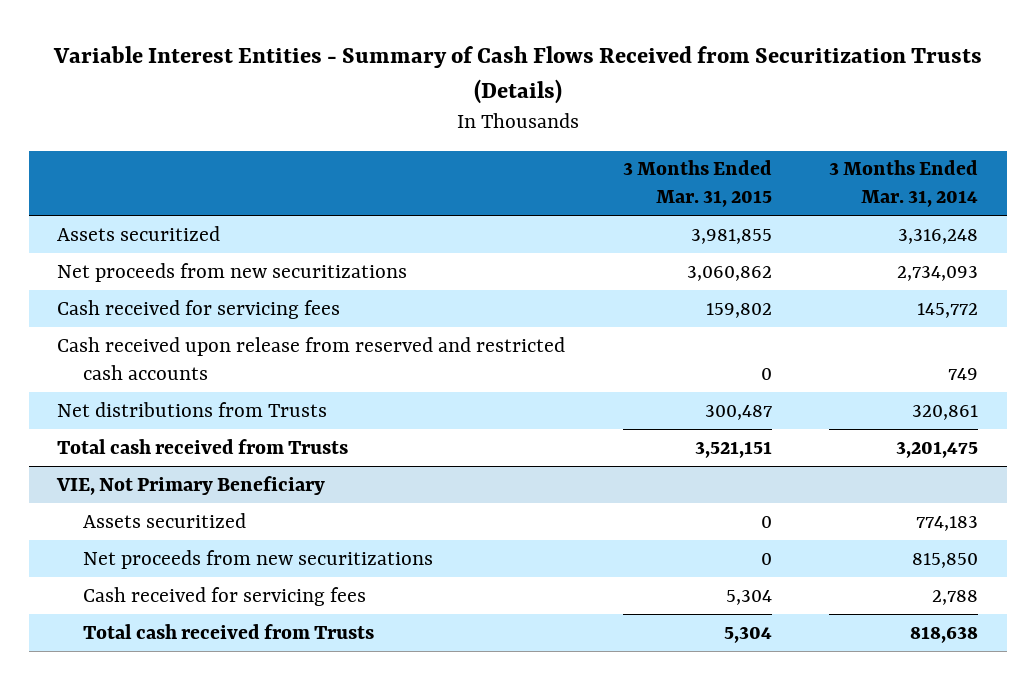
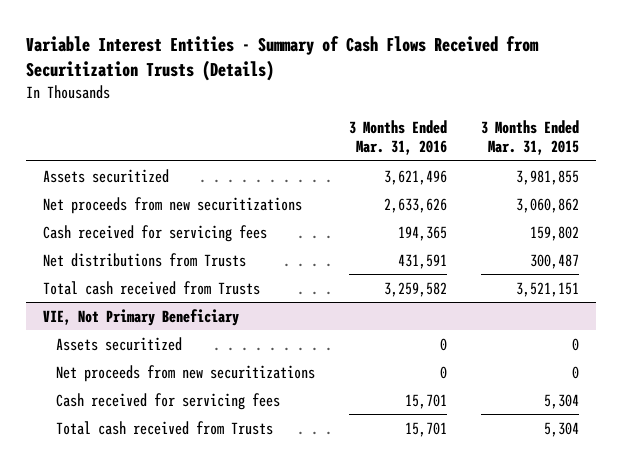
[828,160,978,208] 3 Months Ended Mar. 31, 2014 -> none
none -> [348,120,447,156] 3 Months Ended Mar. 31, 2016
[57,336,566,380] Cash received upon release from reserved and restricted cash accounts -> none

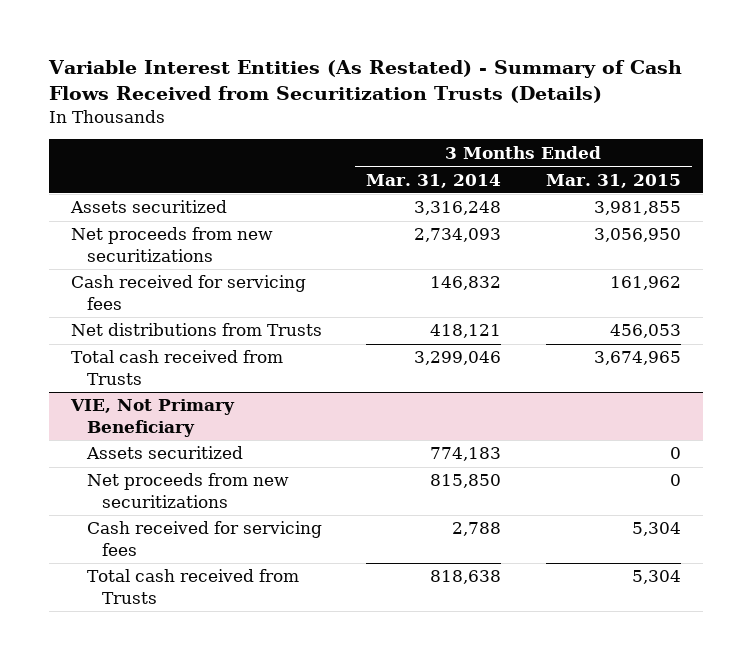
[26,36,540,82] Variable Interest Entities - Summary of Cash Flows Received from Securitization Trusts (Details) -> [47,60,682,104] Variable Interest Entities (As Restated) - Summary of Cash Flows Received from Securitization Trusts (Details)
[348,120,447,156] 3 Months Ended Mar. 31, 2016 -> none
none -> [366,173,502,188] Mar. 31, 2014
[515,197,579,213] 3,060,862 -> [593,228,681,243] 3,056,950
[529,225,579,241] 159,802 -> [609,276,681,291] 161,962
[529,253,579,269] 300,487 -> [609,324,681,339] 456,053
[515,281,579,297] 3,521,151 -> [593,351,681,366] 3,674,965

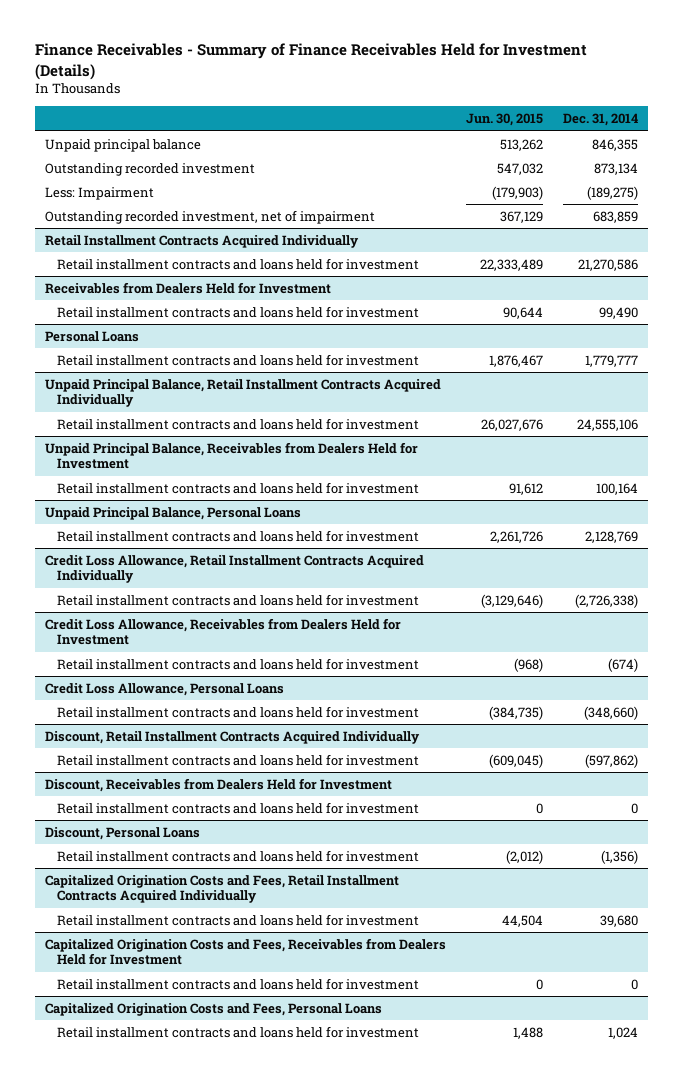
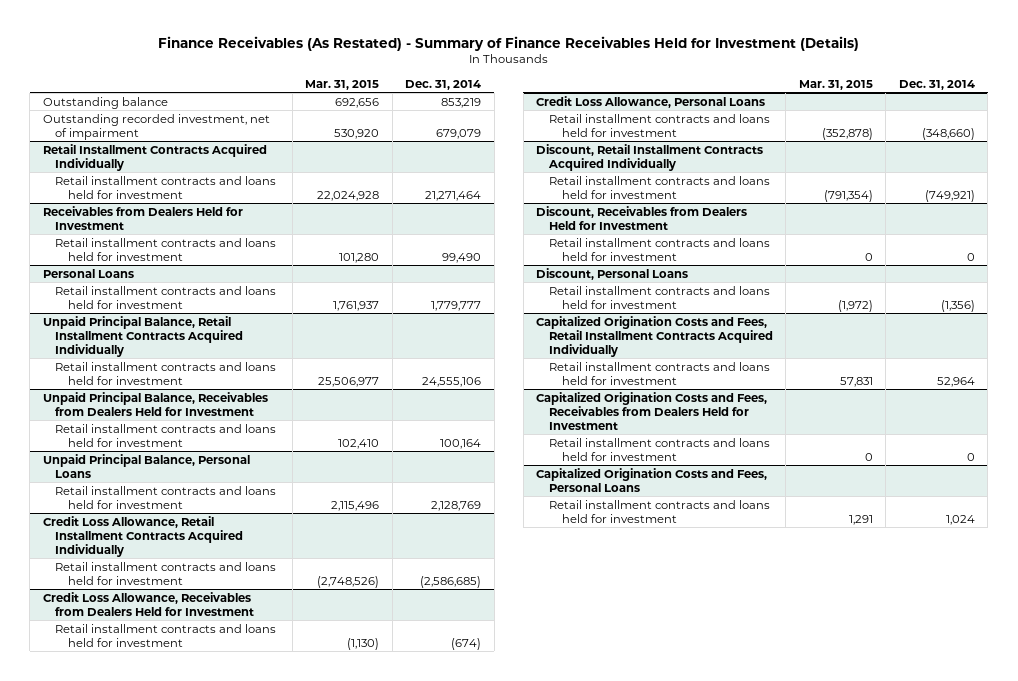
[35,43,588,80] Finance Receivables - Summary of Finance Receivables Held for Investment (Details) -> [157,35,859,51] Finance Receivables (As Restated) - Summary of Finance Receivables Held for Investment (Details)
[466,113,544,127] Jun. 30, 2015 -> none
none -> [305,79,380,90] Mar. 31, 2015
[45,138,202,152] Unpaid principal balance -> none
[45,186,155,200] Less: Impairment -> none
[45,162,256,176] Outstanding recorded investment -> [42,96,168,109] Outstanding balance
[594,162,639,175] 873,134 -> [441,97,482,108] 853,219
[593,210,639,223] 683,859 -> [436,128,482,139] 679,079
[578,258,639,271] 21,270,586 -> [425,190,482,201] 21,271,464
[575,593,639,608] (2,726,338) -> [420,575,482,588] (2,586,685)
[585,753,639,768] (597,862) -> [924,189,975,202] (749,921)
[600,914,639,927] 39,680 -> [936,376,975,387] 52,964

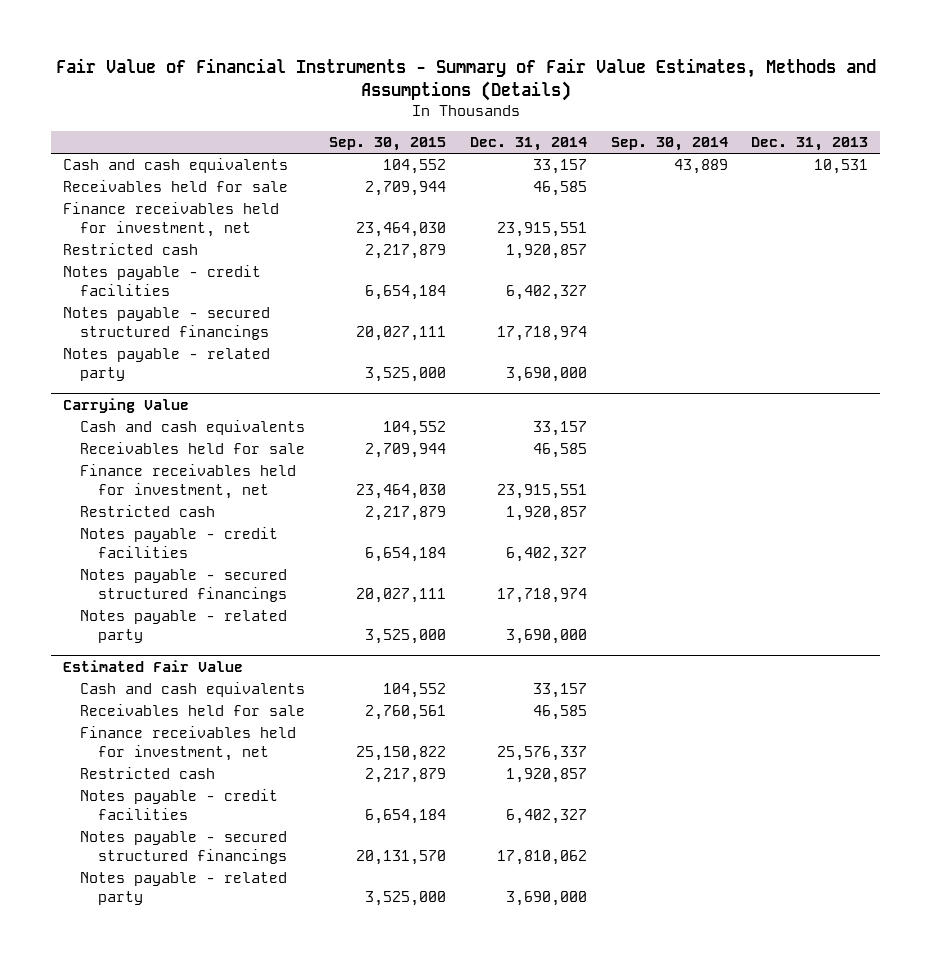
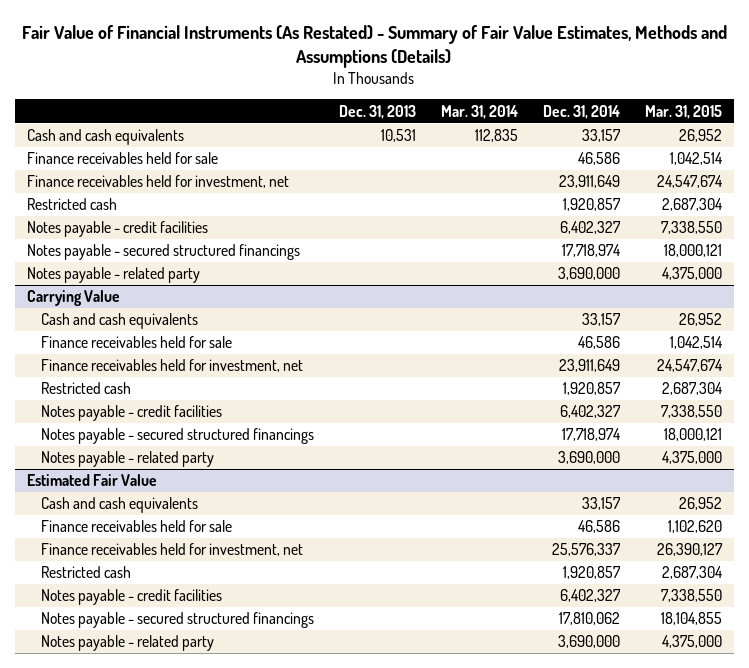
[55,58,876,102] Fair Value of Financial Instruments - Summary of Fair Value Estimates, Methods and Assumptions (Details) -> [22,24,728,68] Fair Value of Financial Instruments (As Restated) - Summary of Fair Value Estimates, Methods and Assumptions (Details)
[328,137,446,152] Sep. 30, 2015 -> none
[610,137,728,152] Sep. 30, 2014 -> none
none -> [441,104,519,119] Mar. 31, 2014
none -> [644,104,722,119] Mar. 31, 2015
[62,180,288,193] Receivables held for sale -> [27,152,219,165] Finance receivables held for sale
[532,181,587,197] 46,585 -> [578,152,621,166] 46,586
[496,221,587,237] 23,915,551 -> [559,175,621,189] 23,911,649
[80,442,306,455] Receivables held for sale -> [41,336,233,349] Finance receivables held for sale
[532,443,587,459] 46,585 -> [578,336,621,350] 46,586
[496,483,587,499] 23,915,551 -> [559,359,621,373] 23,911,649
[80,704,306,717] Receivables held for sale -> [41,520,233,533] Finance receivables held for sale
[532,705,587,721] 46,585 -> [578,520,621,534] 46,586

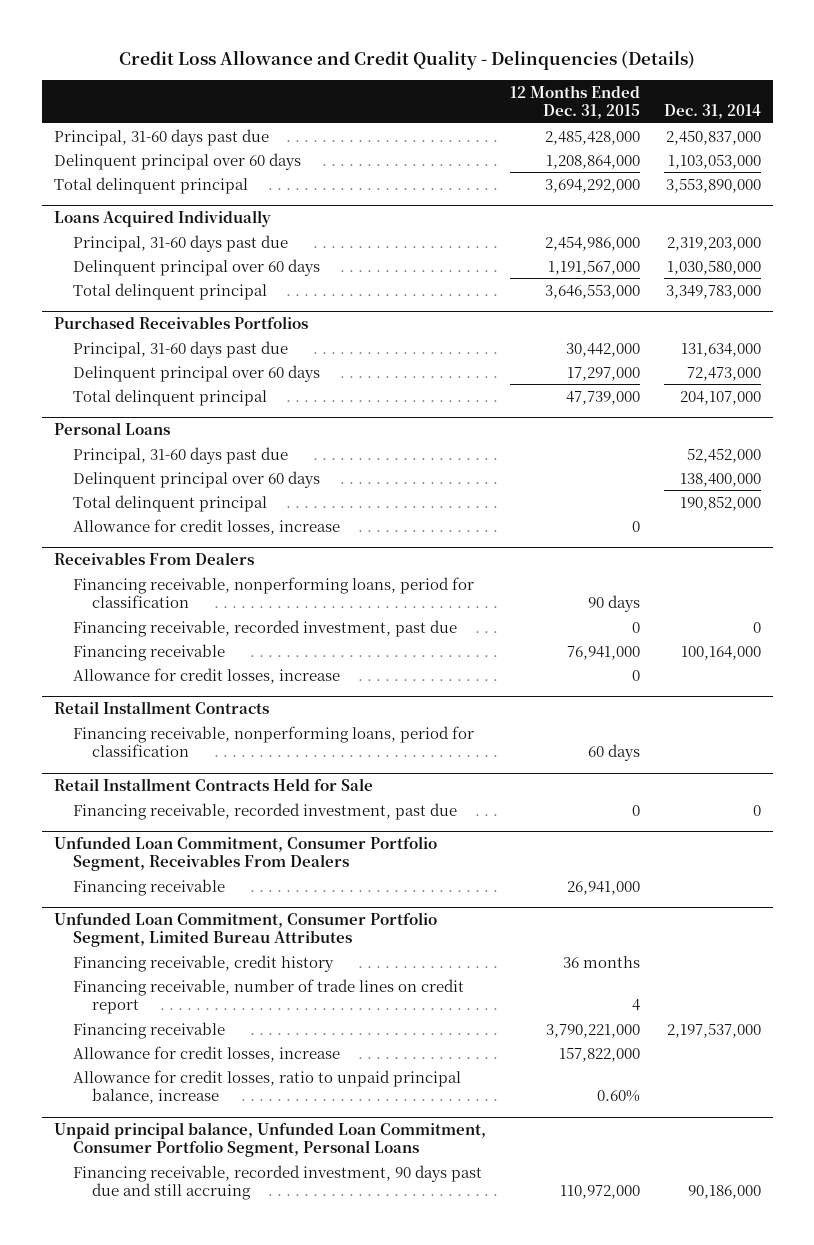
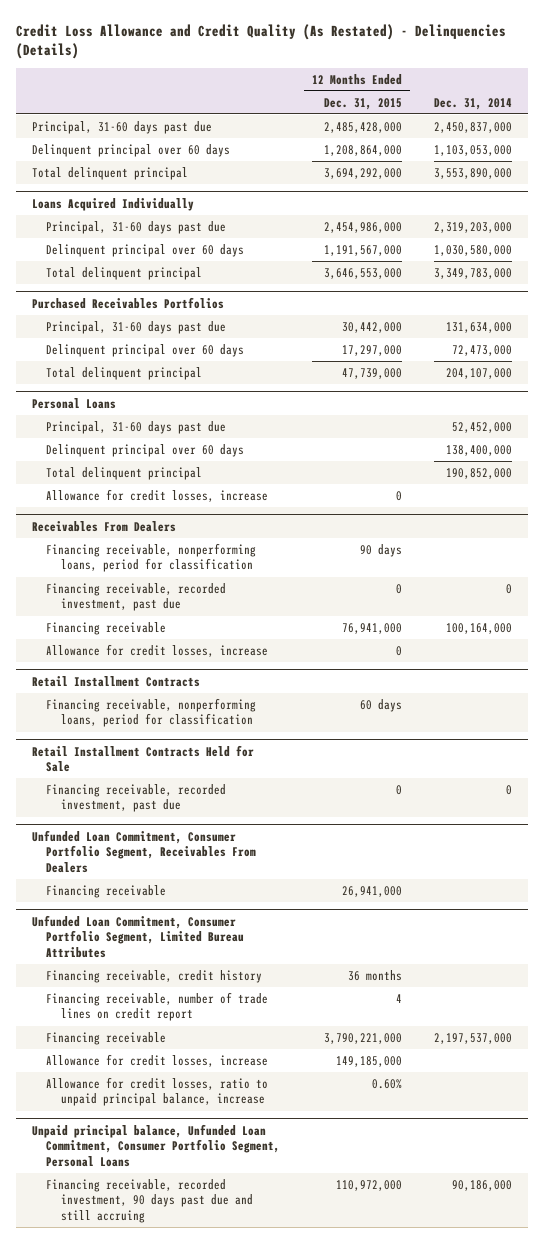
[119,49,696,70] Credit Loss Allowance and Credit Quality - Delinquencies (Details) -> [16,23,507,60] Credit Loss Allowance and Credit Quality (As Restated) - Delinquencies (Details)
[558,1046,640,1062] 157,822,000 -> [336,1055,403,1067] 149,185,000

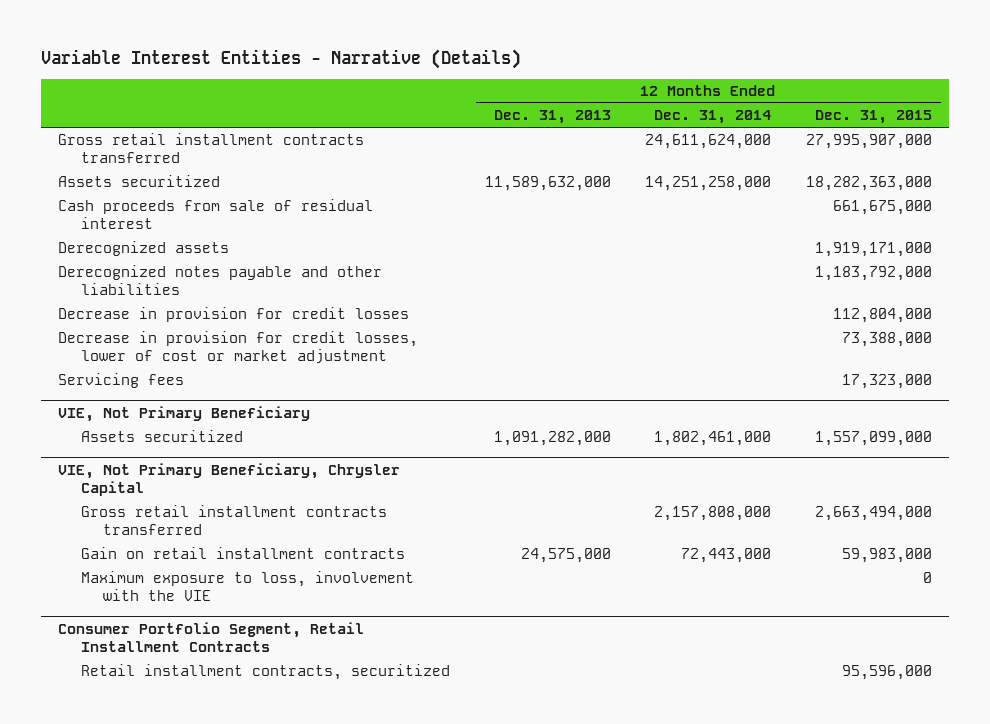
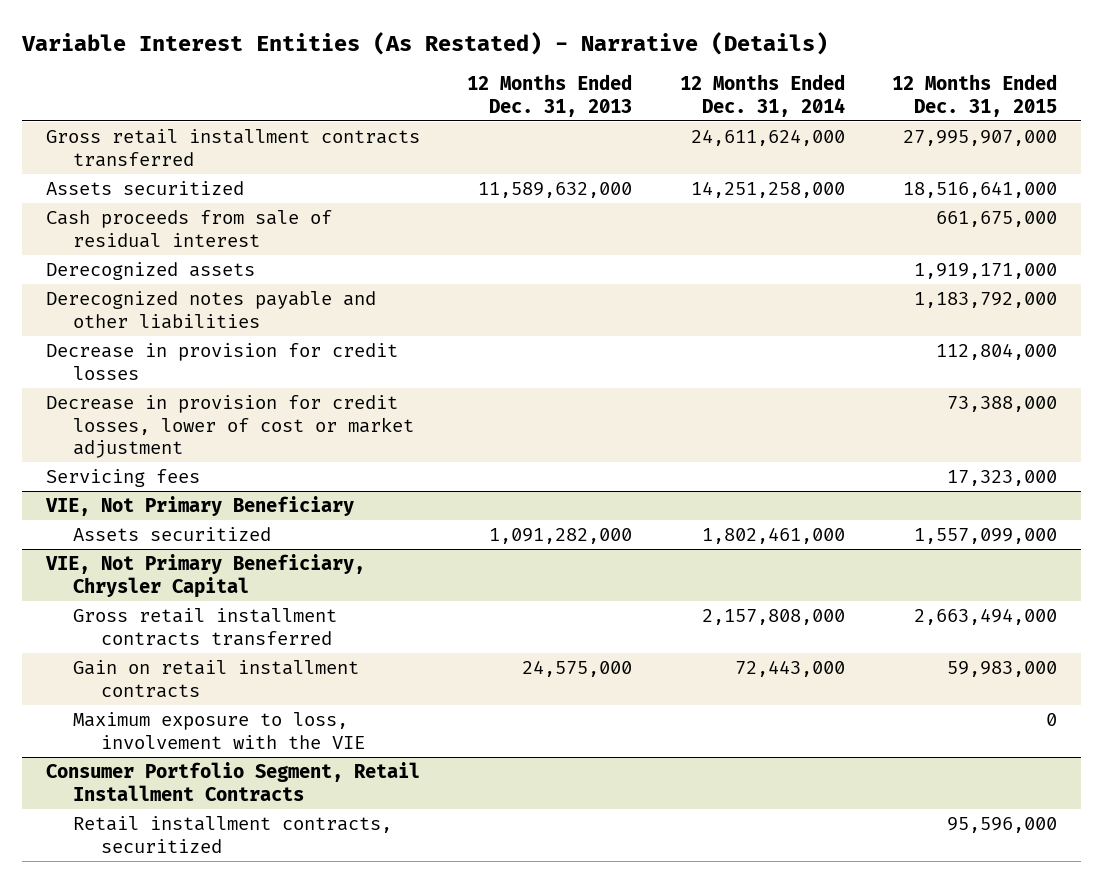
[40,48,521,69] Variable Interest Entities - Narrative (Details) -> [20,31,828,55] Variable Interest Entities (As Restated) - Narrative (Details)
[805,176,932,192] 18,282,363,000 -> [903,181,1058,199] 18,516,641,000

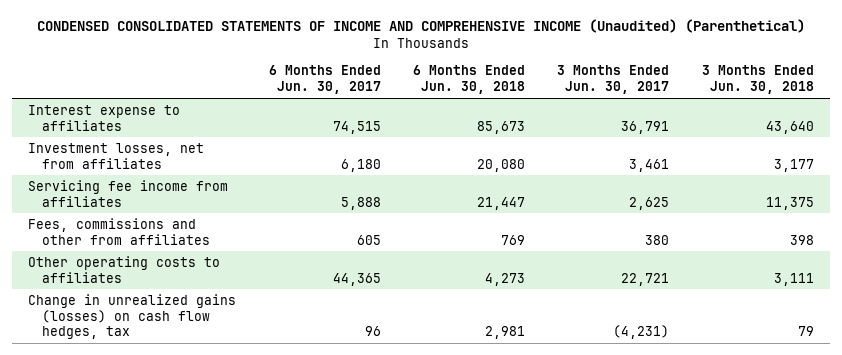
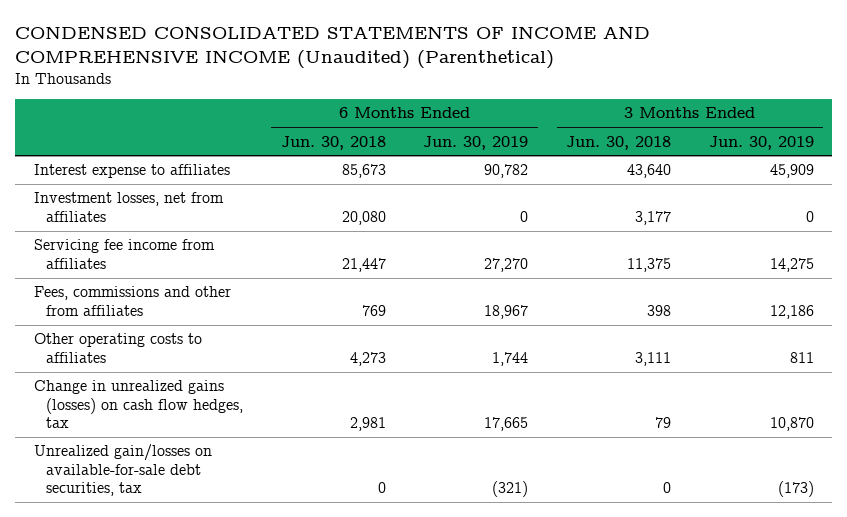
[268,65,381,95] 6 Months Ended Jun. 30, 2017 -> none
[557,65,670,95] 3 Months Ended Jun. 30, 2017 -> none
none -> [423,135,529,150] Jun. 30, 2019
none -> [708,135,814,150] Jun. 30, 2019
none -> [33,444,212,497] Unrealized gain/losses on available-for-sale debt securities, tax

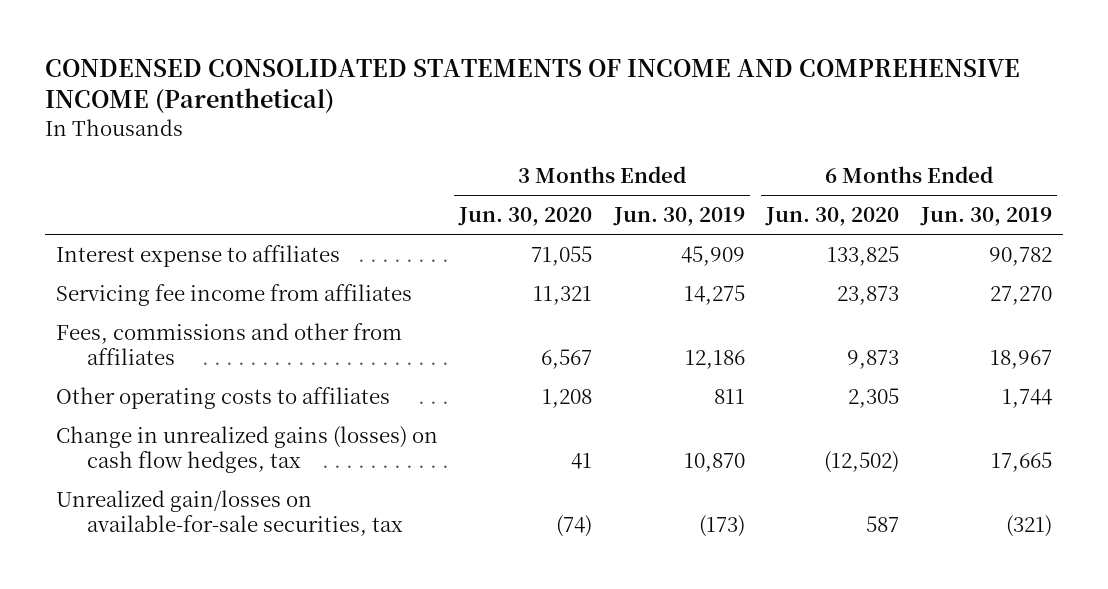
[14,25,650,69] CONDENSED CONSOLIDATED STATEMENTS OF INCOME AND COMPREHENSIVE INCOME (Unaudited) (Parenthetical) -> [45,58,1021,114] CONDENSED CONSOLIDATED STATEMENTS OF INCOME AND COMPREHENSIVE INCOME (Parenthetical)
[280,135,386,150] Jun. 30, 2018 -> none
[565,135,671,150] Jun. 30, 2018 -> none
none -> [458,207,593,227] Jun. 30, 2020
none -> [765,207,900,227] Jun. 30, 2020
[33,192,224,222] Investment losses, net from affiliates -> none
[33,444,212,497] Unrealized gain/losses on available-for-sale debt securities, tax -> [55,490,403,536] Unrealized gain/losses on available-for-sale securities, tax

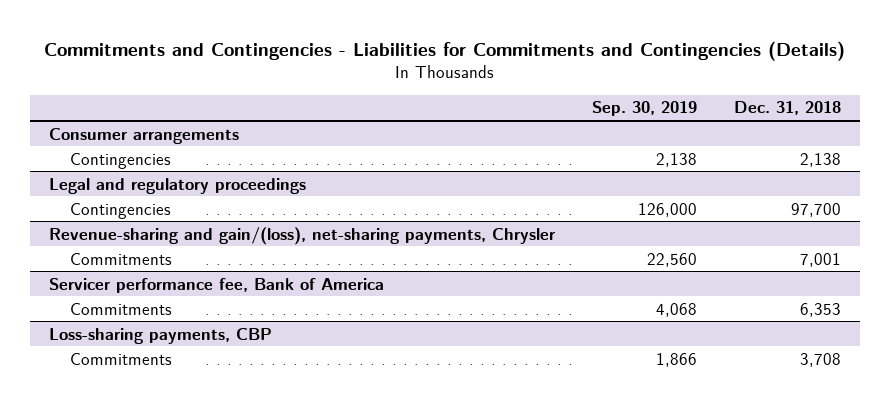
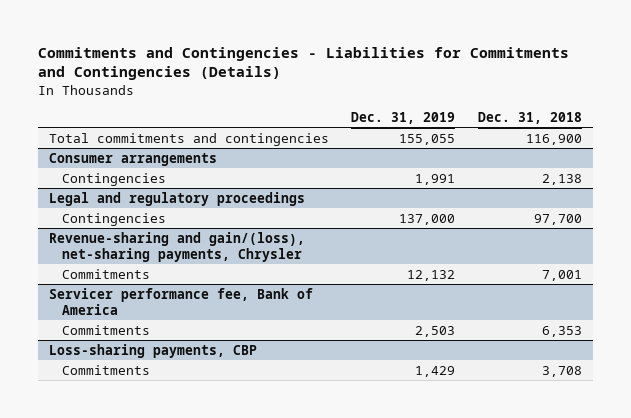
[591,101,697,117] Sep. 30, 2019 -> none
none -> [351,111,456,124] Dec. 31, 2019
none -> [49,132,330,146] Total commitments and contingencies

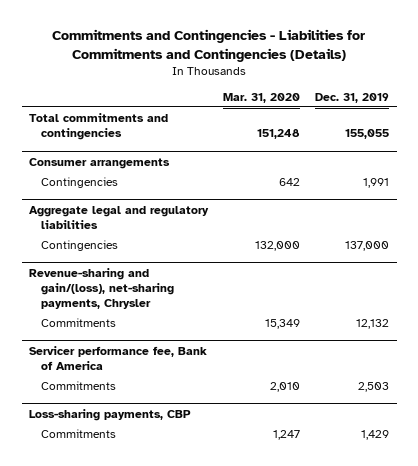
[477,111,582,124] Dec. 31, 2018 -> none
none -> [223,92,301,103] Mar. 31, 2020
[49,191,306,206] Legal and regulatory proceedings -> [29,205,210,229] Aggregate legal and regulatory liabilities

